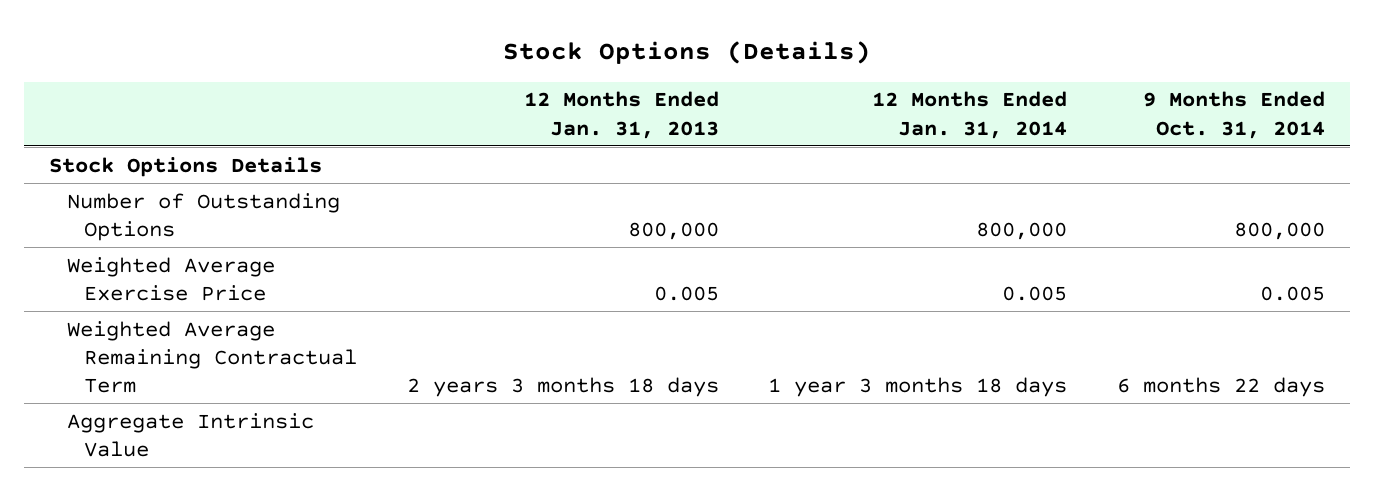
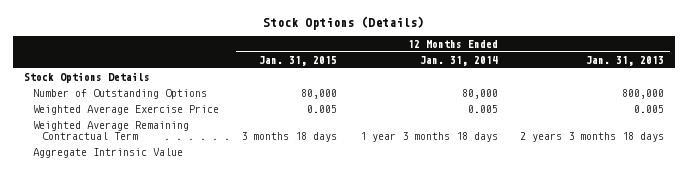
[1143,91,1326,139] 9 Months Ended Oct. 31, 2014 -> none
none -> [259,55,338,66] Jan. 31, 2015
[976,221,1068,240] 800,000 -> [461,89,498,100] 80,000

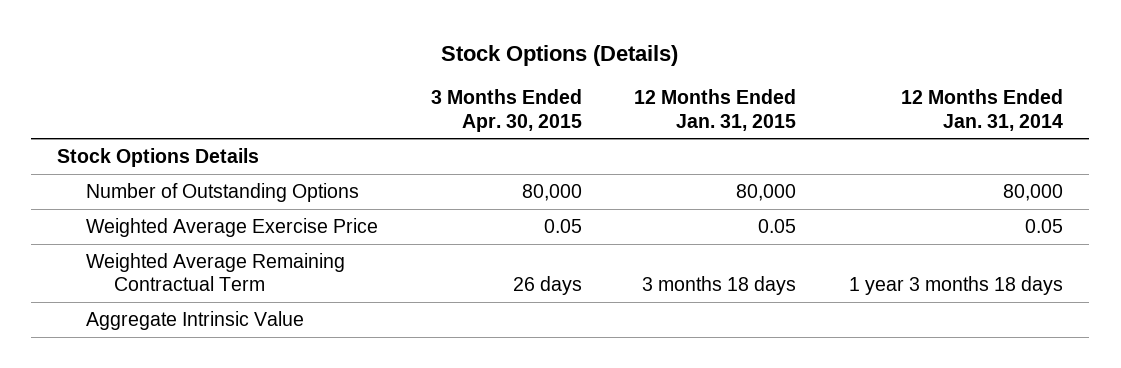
[586,55,665,66] Jan. 31, 2013 -> none
none -> [430,89,582,132] 3 Months Ended Apr. 30, 2015
[307,105,338,114] 0.005 -> [758,219,797,234] 0.05
[467,105,498,114] 0.005 -> [1025,219,1064,234] 0.05

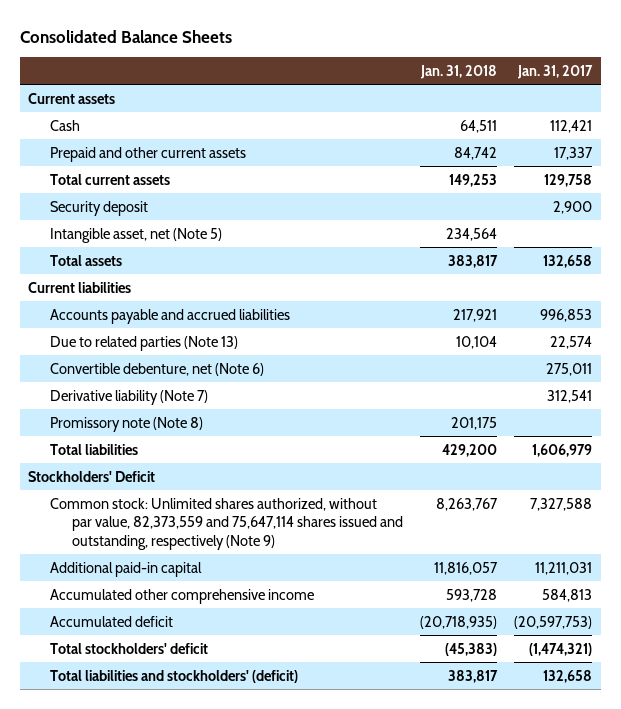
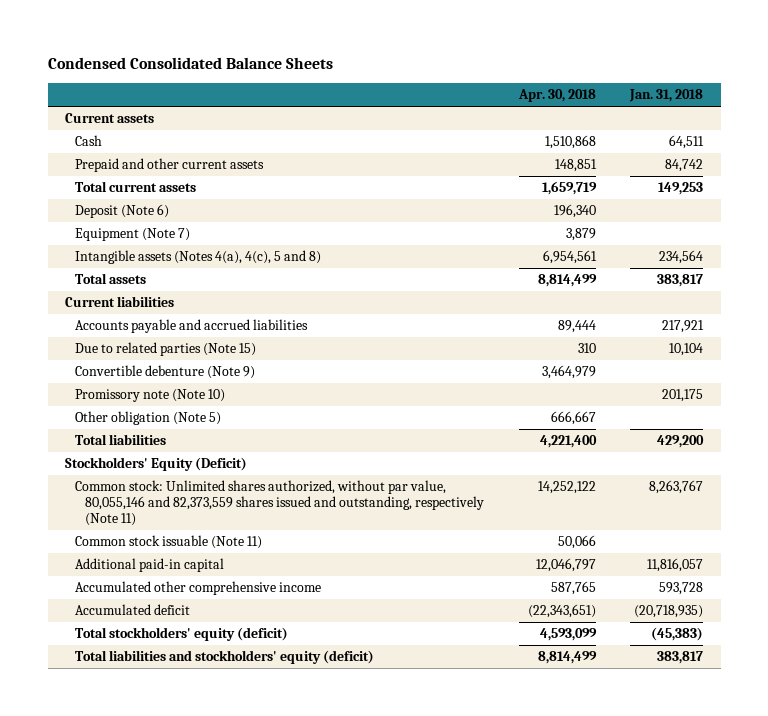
[19,29,232,43] Consolidated Balance Sheets -> [47,57,333,70] Condensed Consolidated Balance Sheets
[517,64,594,79] Jan. 31, 2017 -> none
none -> [517,89,596,103] Apr. 30, 2018
[50,200,149,216] Security deposit -> [75,204,170,219] Deposit (Note 6)
none -> [75,228,191,242] Equipment (Note 7)
[50,227,223,243] Intangible asset, net (Note 5) -> [75,250,322,265] Intangible assets (Notes 4(a), 4(c), 5 and 8)
[50,389,209,405] Derivative liability (Note 7) -> none
[50,335,239,351] Due to related parties (Note 13) -> [75,342,257,357] Due to related parties (Note 15)
[50,362,265,376] Convertible debenture, net (Note 6) -> [75,365,256,380] Convertible debenture (Note 9)
[50,416,204,432] Promissory note (Note 8) -> [75,389,226,403] Promissory note (Note 10)
none -> [75,411,222,426] Other obligation (Note 5)
[28,470,156,482] Stockholders' Deficit -> [65,457,248,472] Stockholders' Equity (Deficit)
[50,497,404,550] Common stock: Unlimited shares authorized, without par value, 82,373,559 and 75,647,114 shares issued and outstanding, respectively (Note 9) -> [75,480,485,527] Common stock: Unlimited shares authorized, without par value, 80,055,146 and 82,373,559 shares issued and outstanding, respectively (Note 11)
none -> [75,535,263,550] Common stock issuable (Note 11)
[50,642,209,654] Total stockholders' deficit -> [75,627,289,642] Total stockholders' equity (deficit)
[50,669,299,683] Total liabilities and stockholders' (deficit) -> [75,650,375,665] Total liabilities and stockholders' equity (deficit)

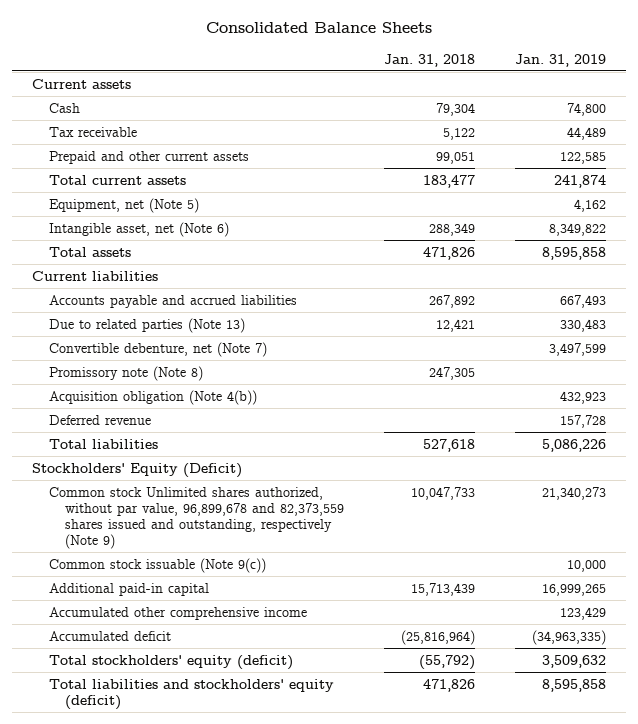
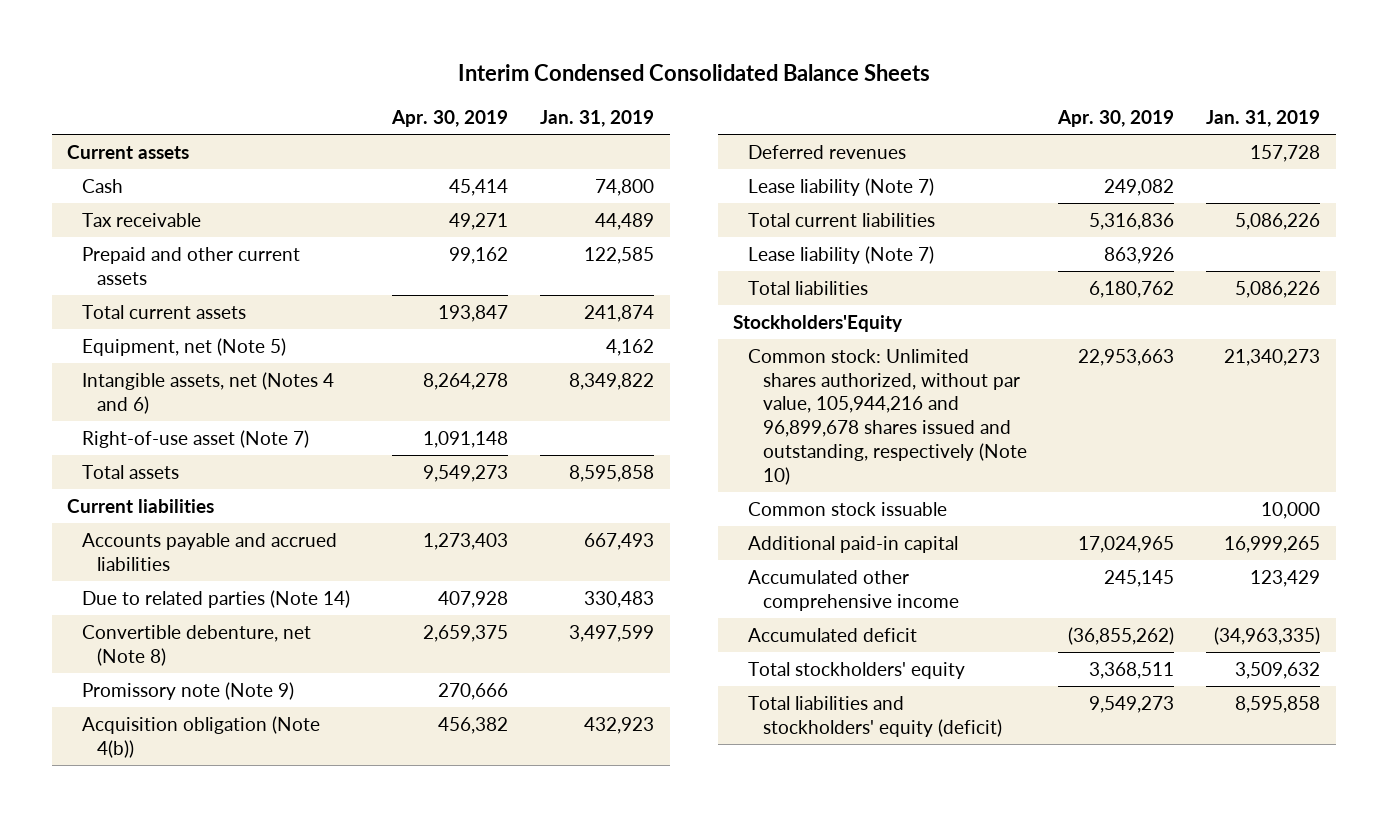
[206,22,433,34] Consolidated Balance Sheets -> [457,64,930,82] Interim Condensed Consolidated Balance Sheets
[383,53,475,67] Jan. 31, 2018 -> none
none -> [391,109,509,127] Apr. 30, 2019
[48,221,229,237] Intangible asset, net (Note 6) -> [82,371,335,414] Intangible assets, net (Notes 4 and 6)
none -> [82,429,310,448] Right-of-use asset (Note 7)
[48,317,245,333] Due to related parties (Note 13) -> [82,589,351,608] Due to related parties (Note 14)
[48,341,267,357] Convertible debenture, net (Note 7) -> [82,624,312,666] Convertible debenture, net (Note 8)
[48,365,203,381] Promissory note (Note 8) -> [82,681,295,700] Promissory note (Note 9)
[48,414,151,425] Deferred revenue -> [747,144,906,159] Deferred revenues
none -> [747,177,934,196] Lease liability (Note 7)
none -> [747,212,935,227] Total current liabilities
none -> [747,245,934,264] Lease liability (Note 7)
[32,462,243,478] Stockholders' Equity (Deficit) -> [733,314,904,332] Stockholders'Equity
[48,486,344,550] Common stock Unlimited shares authorized, without par value, 96,899,678 and 82,373,559 shares issued and outstanding, respectively (Note 9) -> [747,348,1027,485] Common stock: Unlimited shares authorized, without par value, 105,944,216 and 96,899,678 shares issued and outstanding, respectively (Note 10)
[48,557,266,573] Common stock issuable (Note 9(c)) -> [747,501,947,516] Common stock issuable
[48,654,293,670] Total stockholders' equity (deficit) -> [747,661,965,679] Total stockholders' equity

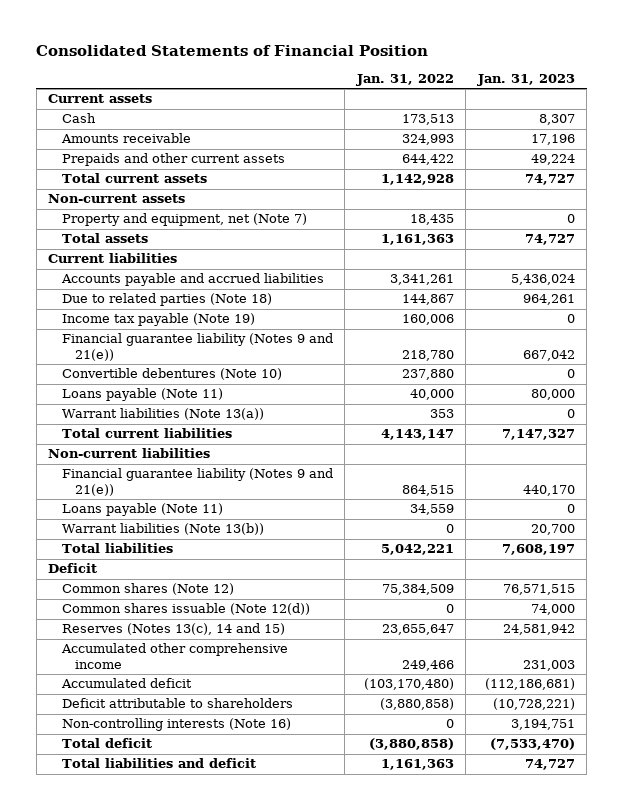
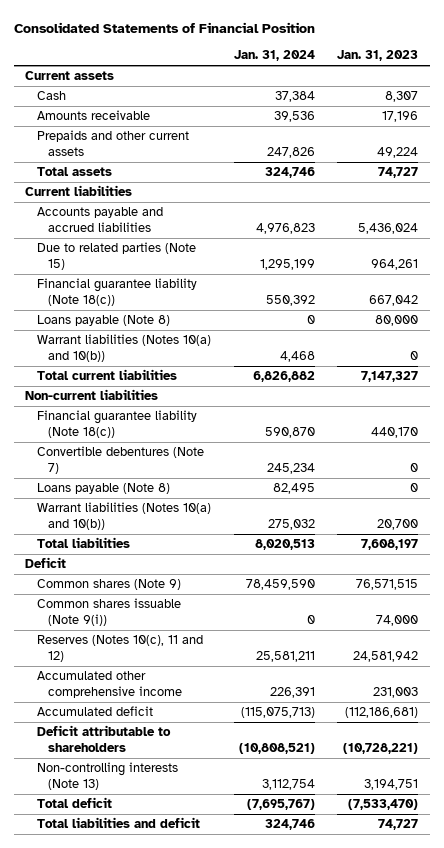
[355,74,454,87] Jan. 31, 2022 -> none
none -> [233,50,315,62] Jan. 31, 2024
[61,173,207,184] Total current assets -> none
[48,194,186,204] Non-current assets -> none
[61,213,307,227] Property and equipment, net (Note 7) -> none
[61,313,255,327] Income tax payable (Note 19) -> none
[61,368,282,381] Convertible debentures (Note 10) -> none
[61,293,272,307] Due to related parties (Note 18) -> [36,242,196,270] Due to related parties (Note 15)
[61,333,333,362] Financial guarantee liability (Notes 9 and 21(e)) -> [36,278,197,306] Financial guarantee liability (Note 18(c))
[61,388,223,402] Loans payable (Note 11) -> [36,315,170,327] Loans payable (Note 8)
[61,408,264,421] Warrant liabilities (Note 13(a)) -> [36,334,211,362] Warrant liabilities (Notes 10(a) and 10(b))
[61,468,333,497] Financial guarantee liability (Notes 9 and 21(e)) -> [36,410,197,438] Financial guarantee liability (Note 18(c))
none -> [36,446,204,474] Convertible debentures (Note 7)
[61,503,223,517] Loans payable (Note 11) -> [36,483,170,495] Loans payable (Note 8)
[61,523,264,536] Warrant liabilities (Note 13(b)) -> [36,502,211,530] Warrant liabilities (Notes 10(a) and 10(b))
[61,583,234,596] Common shares (Note 12) -> [36,579,181,591] Common shares (Note 9)
[61,603,310,616] Common shares issuable (Note 12(d)) -> [36,598,181,626] Common shares issuable (Note 9(i))
[61,623,285,636] Reserves (Notes 13(c), 14 and 15) -> [36,635,203,662] Reserves (Notes 10(c), 11 and 12)
[61,718,291,732] Non-controlling interests (Note 16) -> [36,762,178,790] Non-controlling interests (Note 13)

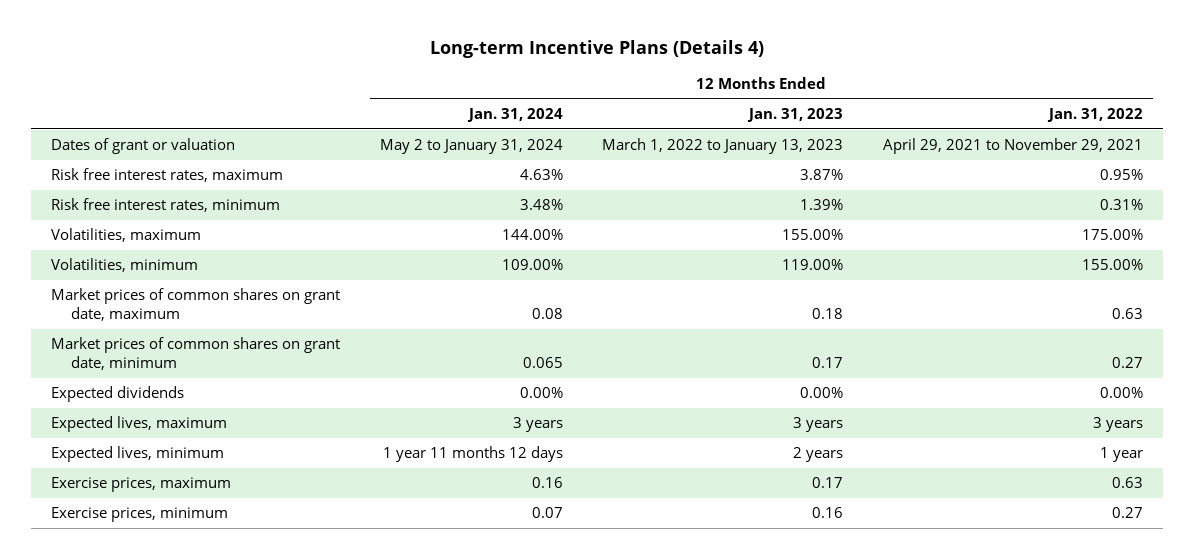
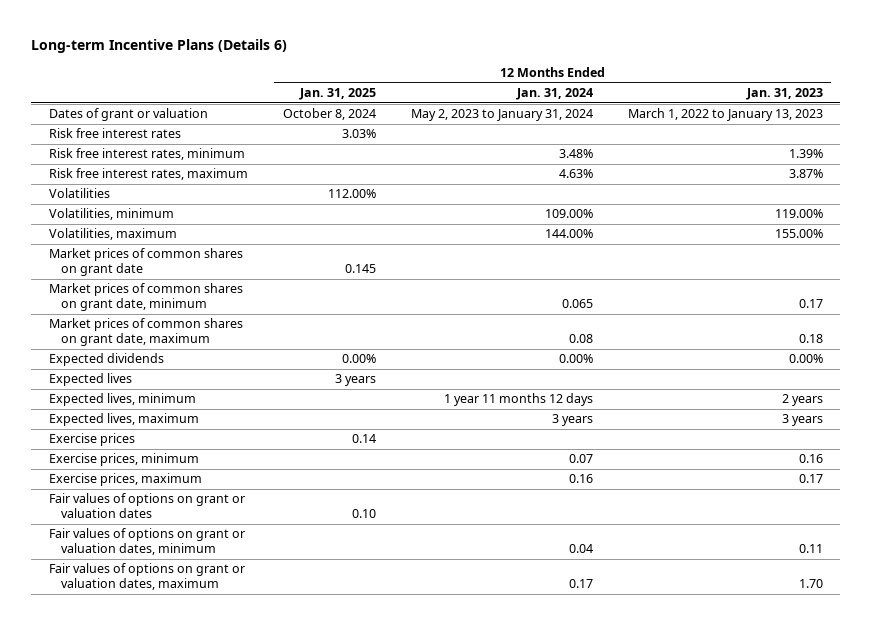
[429,40,764,59] Long-term Incentive Plans (Details 4) -> [31,39,288,54] Long-term Incentive Plans (Details 6)
[1047,108,1144,123] Jan. 31, 2022 -> none
none -> [298,87,376,100] Jan. 31, 2025
[379,139,563,155] May 2 to January 31, 2024 -> [410,109,593,122] May 2, 2023 to January 31, 2024
none -> [48,128,181,139] Risk free interest rates
[50,168,283,183] Risk free interest rates, maximum -> [48,168,248,181] Risk free interest rates, maximum
none -> [48,188,110,199] Volatilities
[50,228,201,243] Volatilities, maximum -> [48,228,177,241] Volatilities, maximum
none -> [48,248,243,277] Market prices of common shares on grant date
[50,288,340,322] Market prices of common shares on grant date, maximum -> [48,318,243,347] Market prices of common shares on grant date, maximum
none -> [48,373,132,387] Expected lives
[50,416,227,433] Expected lives, maximum -> [48,413,199,427] Expected lives, maximum
none -> [48,433,135,447] Exercise prices
[50,477,231,493] Exercise prices, maximum -> [48,473,202,487] Exercise prices, maximum
none -> [48,493,245,519] Fair values of options on grant or valuation dates
none -> [48,528,245,556] Fair values of options on grant or valuation dates, minimum
none -> [48,563,245,591] Fair values of options on grant or valuation dates, maximum

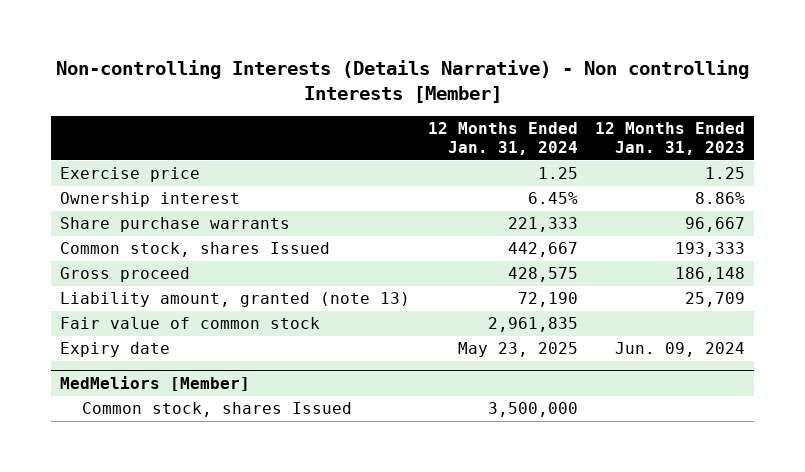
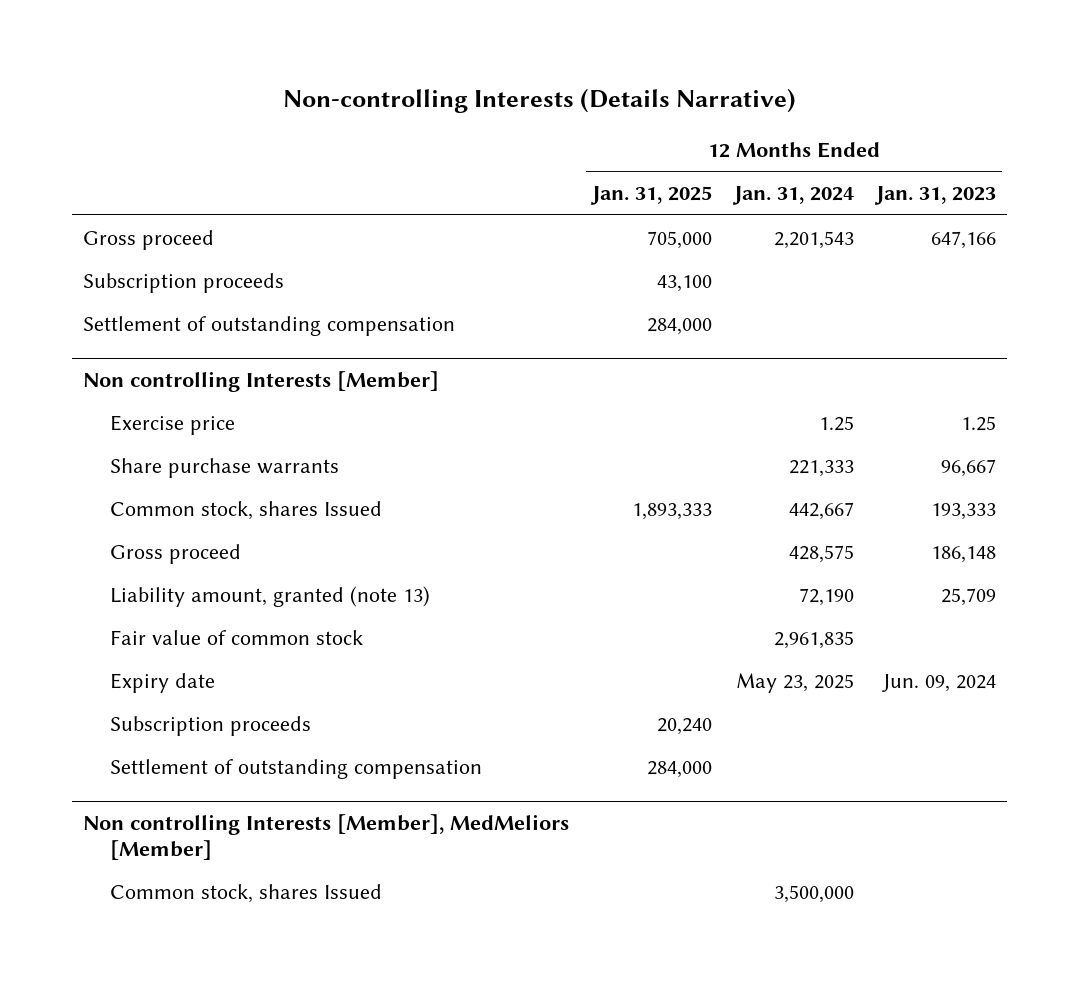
[55,60,749,104] Non-controlling Interests (Details Narrative) - Non controlling Interests [Member] -> [282,87,796,113] Non-controlling Interests (Details Narrative)
none -> [589,186,712,206] Jan. 31, 2025
none -> [83,229,215,250] Gross proceed
none -> [83,272,285,293] Subscription proceeds
none -> [83,315,456,336] Settlement of outstanding compensation
none -> [83,370,440,392] Non controlling Interests [Member]
[59,192,240,208] Ownership interest -> none
[59,375,250,391] MedMeliors [Member] -> none
none -> [109,715,311,736] Subscription proceeds
none -> [109,758,482,779] Settlement of outstanding compensation
none -> [83,813,570,861] Non controlling Interests [Member], MedMeliors [Member]

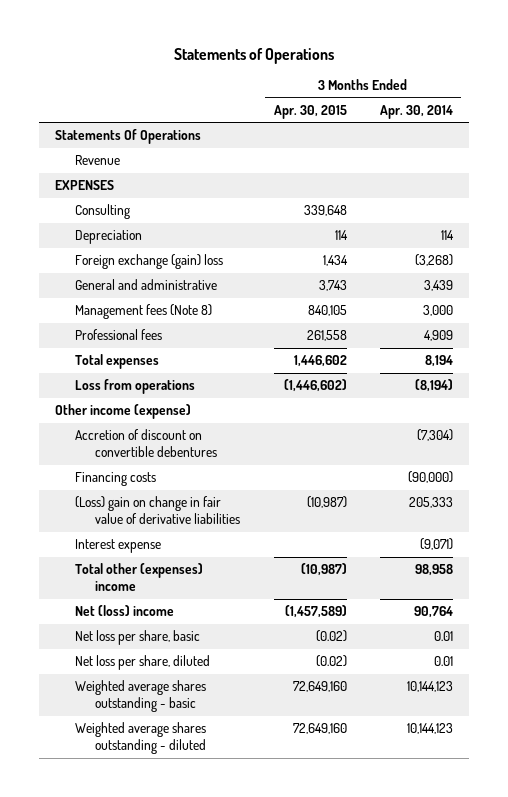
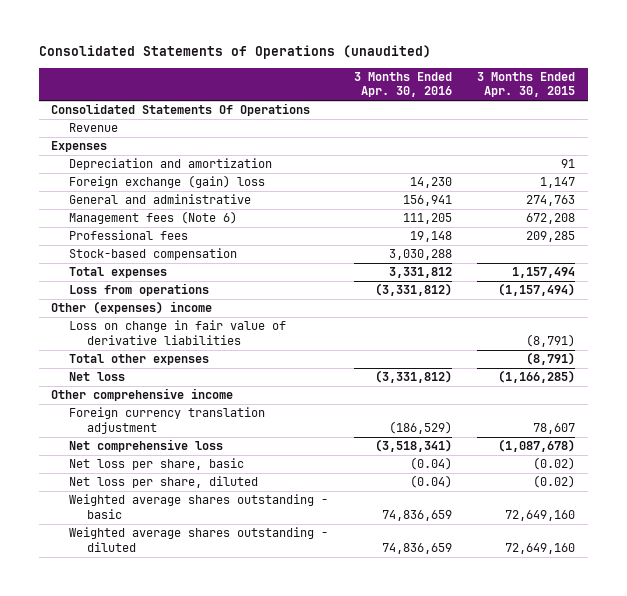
[174,47,335,64] Statements of Operations -> [38,45,431,60] Consolidated Statements of Operations (unaudited)
[379,104,453,119] Apr. 30, 2014 -> none
none -> [353,72,452,98] 3 Months Ended Apr. 30, 2016
[55,129,202,145] Statements Of Operations -> [51,103,311,117] Consolidated Statements Of Operations
[75,204,131,220] Consulting -> none
[75,429,218,458] Accretion of discount on convertible debentures -> none
[75,472,157,487] Financing costs -> none
[75,539,162,554] Interest expense -> none
[55,180,115,191] EXPENSES -> [51,141,108,153] Expenses
[75,230,143,245] Depreciation -> [69,158,273,171] Depreciation and amortization
[334,230,348,241] 114 -> [561,159,576,169] 91
[322,255,348,267] 1,434 -> [540,177,576,189] 1,147
[318,280,347,292] 3,743 -> [526,195,576,207] 274,763
[75,304,213,320] Management fees (Note 8) -> [69,211,238,225] Management fees (Note 6)
[307,305,347,317] 840,105 -> [526,213,576,225] 672,208
[306,330,347,342] 261,558 -> [526,231,576,243] 209,285
none -> [69,248,238,261] Stock-based compensation
[293,355,347,368] 1,446,602 -> [512,267,576,279] 1,157,494
[283,379,347,393] (1,446,602) -> [498,283,576,297] (1,157,494)
[55,404,192,420] Other income (expense) -> [51,301,213,315] Other (expenses) income
[75,496,241,525] (Loss) gain on change in fair value of derivative liabilities -> [69,320,287,345] Loss on change in fair value of derivative liabilities
[306,496,347,509] (10,987) -> [526,333,576,347] (8,791)
[75,563,204,592] Total other (expenses) income -> [69,354,210,366] Total other expenses
[300,563,347,577] (10,987) -> [526,352,576,366] (8,791)
[75,605,175,617] Net (loss) income -> [69,372,126,382] Net loss
[284,605,347,619] (1,457,589) -> [498,370,576,384] (1,166,285)
none -> [51,388,234,402] Other comprehensive income
none -> [69,407,266,434] Foreign currency translation adjustment
none -> [69,439,224,453] Net comprehensive loss

